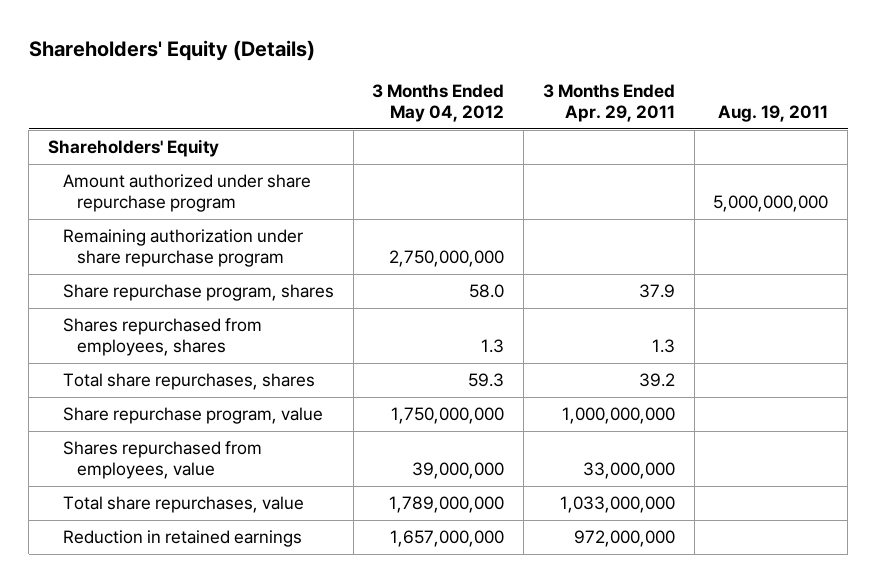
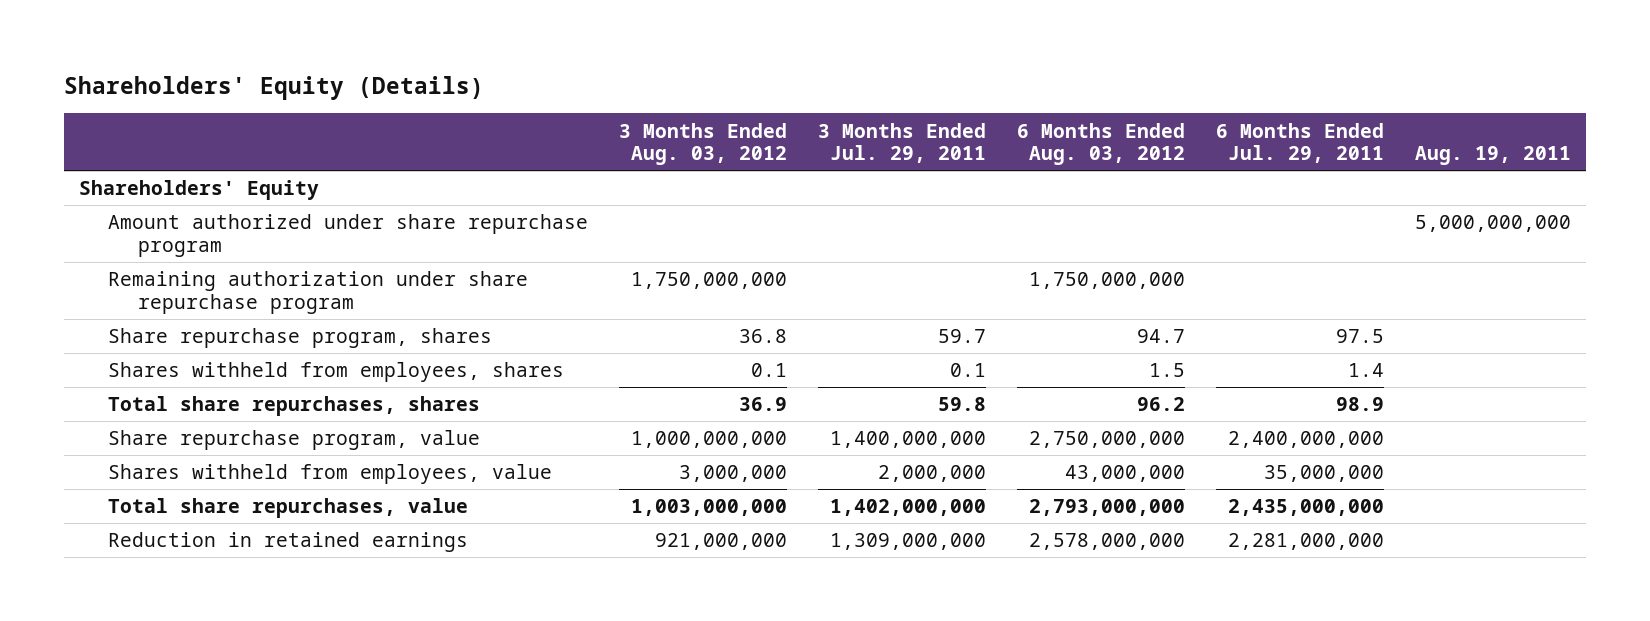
[372,84,505,122] 3 Months Ended May 04, 2012 -> none
[542,84,675,122] 3 Months Ended Apr. 29, 2011 -> none
none -> [619,122,788,166] 3 Months Ended Aug. 03, 2012
none -> [818,122,987,164] 3 Months Ended Jul. 29, 2011
none -> [1017,122,1186,166] 6 Months Ended Aug. 03, 2012
none -> [1216,122,1385,164] 6 Months Ended Jul. 29, 2011
[62,318,262,356] Shares repurchased from employees, shares -> [108,362,565,383] Shares withheld from employees, shares
[62,441,262,479] Shares repurchased from employees, value -> [108,464,553,485] Shares withheld from employees, value

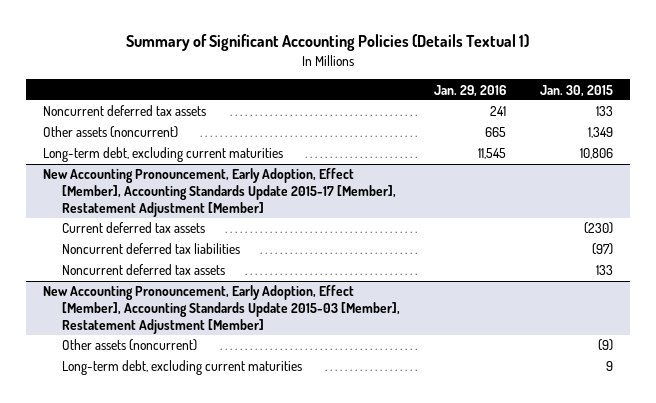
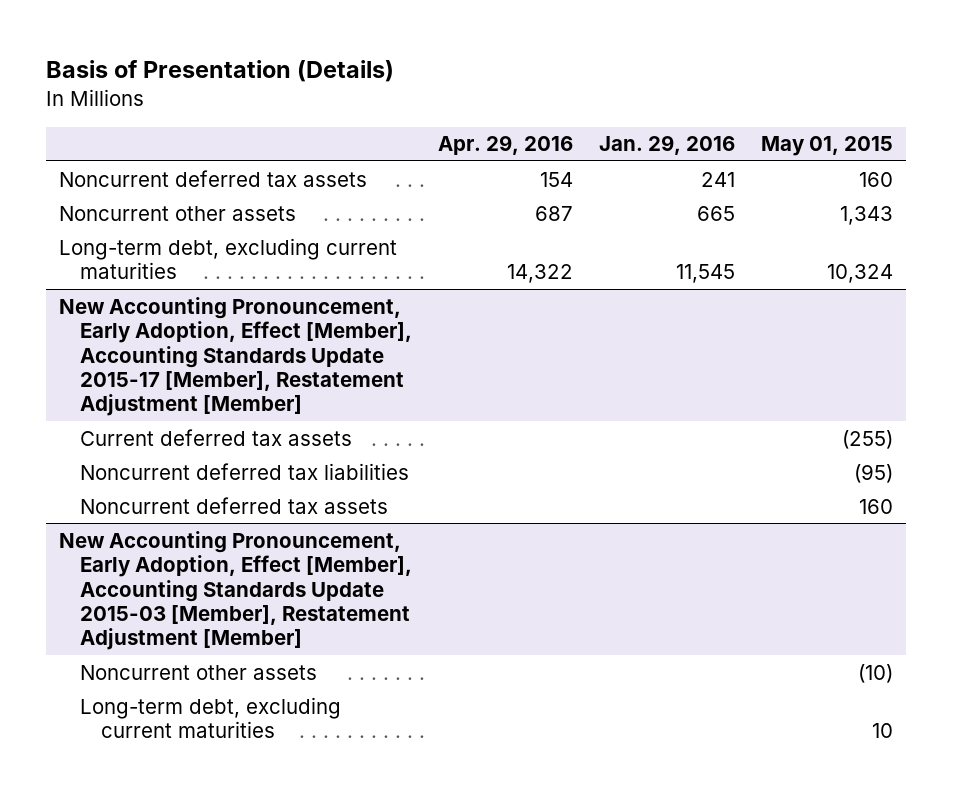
[125,33,529,51] Summary of Significant Accounting Policies (Details Textual 1) -> [46,60,395,83] Basis of Presentation (Details)
[540,84,614,97] Jan. 30, 2015 -> none
none -> [438,135,574,156] Apr. 29, 2016
none -> [761,136,894,157] May 01, 2015
[42,126,178,139] Other assets (noncurrent) -> [59,205,297,221] Noncurrent other assets
[62,339,198,352] Other assets (noncurrent) -> [80,664,318,680] Noncurrent other assets

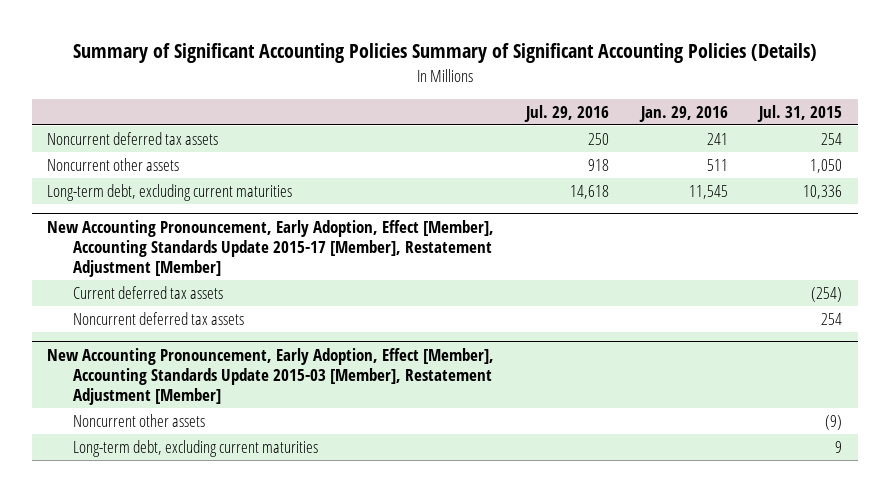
[46,60,395,83] Basis of Presentation (Details) -> [72,43,817,64] Summary of Significant Accounting Policies Summary of Significant Accounting Policies (Details)
[438,135,574,156] Apr. 29, 2016 -> none
[761,136,894,157] May 01, 2015 -> none
none -> [524,104,610,122] Jul. 29, 2016
none -> [757,104,843,122] Jul. 31, 2015
[697,205,736,221] 665 -> [706,159,728,172] 511
[80,462,410,480] Noncurrent deferred tax liabilities -> none

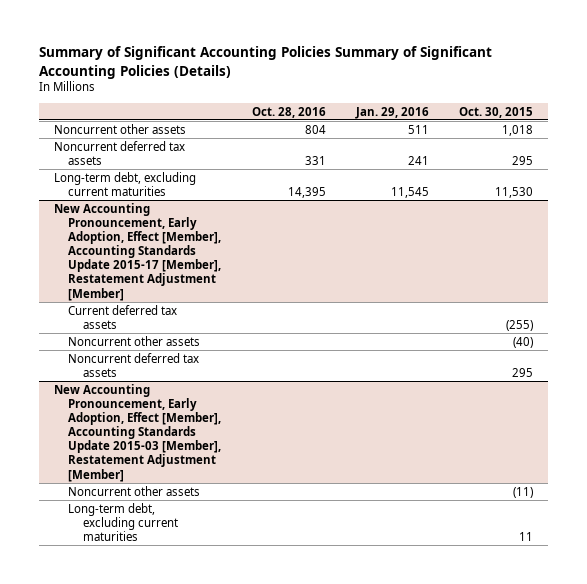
[524,104,610,122] Jul. 29, 2016 -> none
[757,104,843,122] Jul. 31, 2015 -> none
none -> [251,106,326,118] Oct. 28, 2016
none -> [458,106,533,118] Oct. 30, 2015
[47,132,219,146] Noncurrent deferred tax assets -> [54,140,186,165] Noncurrent deferred tax assets
none -> [68,335,201,346] Noncurrent other assets

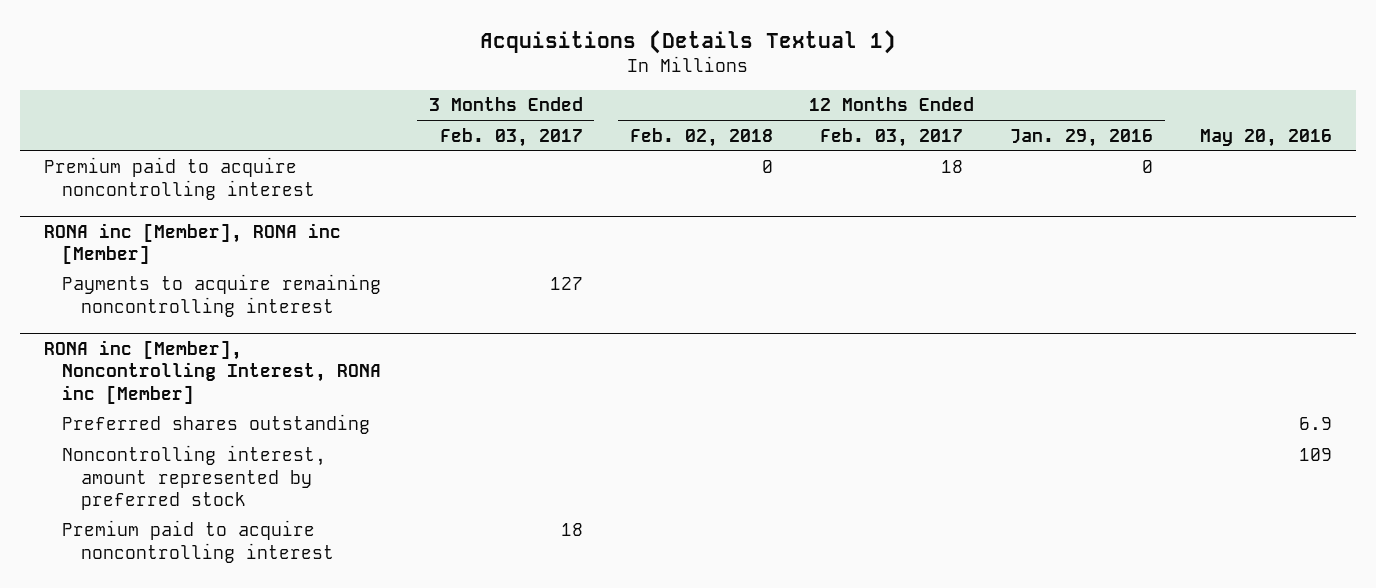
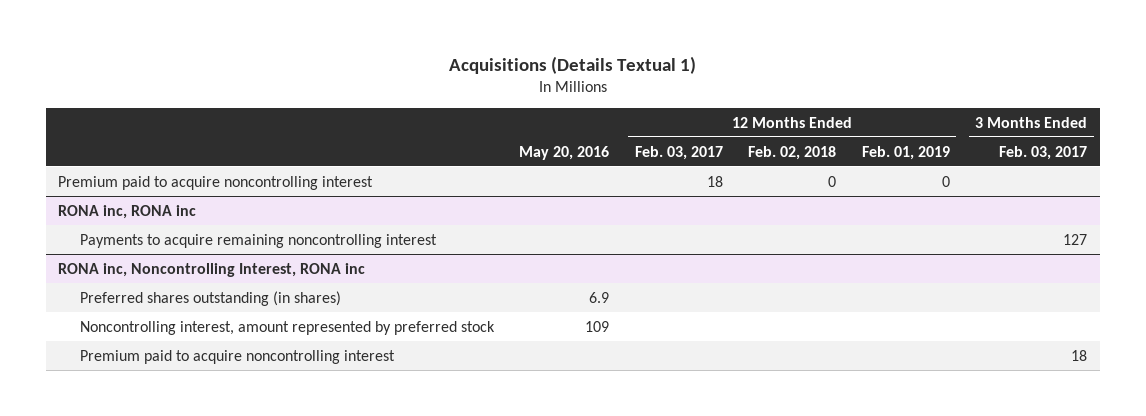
[1010,128,1154,147] Jan. 29, 2016 -> none
none -> [861,145,950,160] Feb. 01, 2019
[43,222,341,265] RONA inc [Member], RONA inc [Member] -> [58,204,197,219] RONA inc, RONA inc
[43,339,382,404] RONA inc [Member], Noncontrolling Interest, RONA inc [Member] -> [58,262,366,277] RONA inc, Noncontrolling Interest, RONA inc
[62,414,371,435] Preferred shares outstanding -> [79,290,341,306] Preferred shares outstanding (in shares)

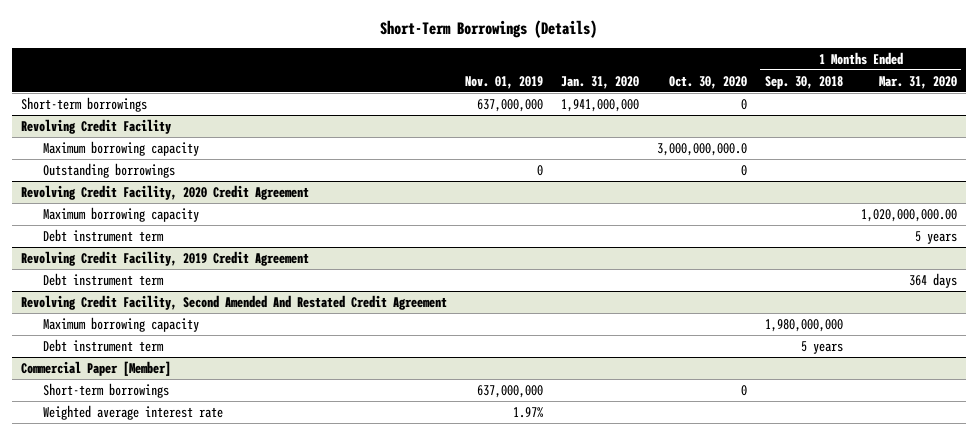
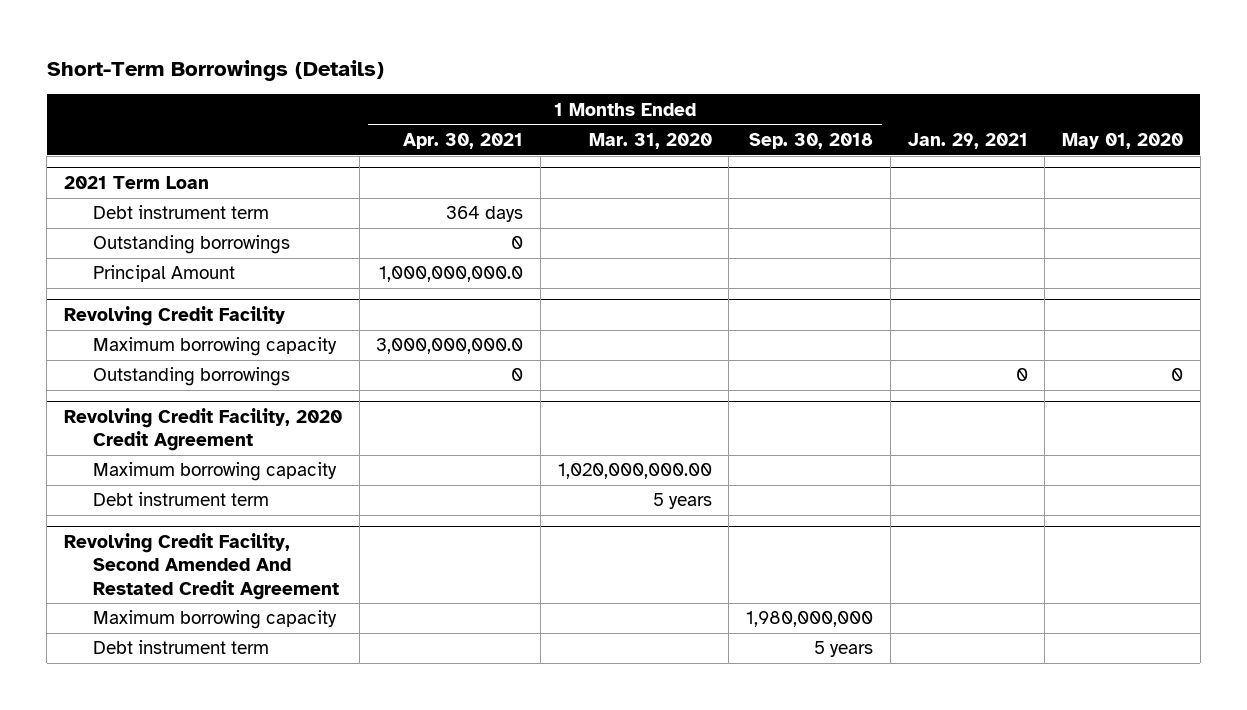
[464,75,543,89] Nov. 01, 2019 -> none
[560,75,639,89] Jan. 31, 2020 -> none
[668,75,747,89] Oct. 30, 2020 -> none
none -> [403,132,524,149] Apr. 30, 2021
none -> [907,132,1028,149] Jan. 29, 2021
none -> [1062,132,1184,149] May 01, 2020
[20,96,147,112] Short-term borrowings -> none
none -> [63,176,209,190] 2021 Term Loan
none -> [92,205,269,220] Debt instrument term
none -> [92,235,290,255] Outstanding borrowings
none -> [92,265,235,283] Principal Amount
[20,250,309,266] Revolving Credit Facility, 2019 Credit Agreement -> none
[42,272,164,286] Debt instrument term -> none
[20,360,171,376] Commercial Paper [Member] -> none
[42,382,169,398] Short-term borrowings -> none
[42,404,223,420] Weighted average interest rate -> none

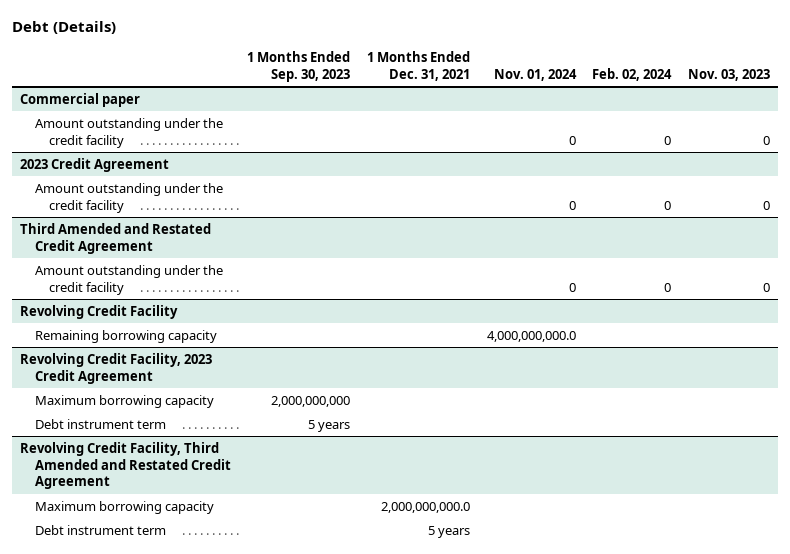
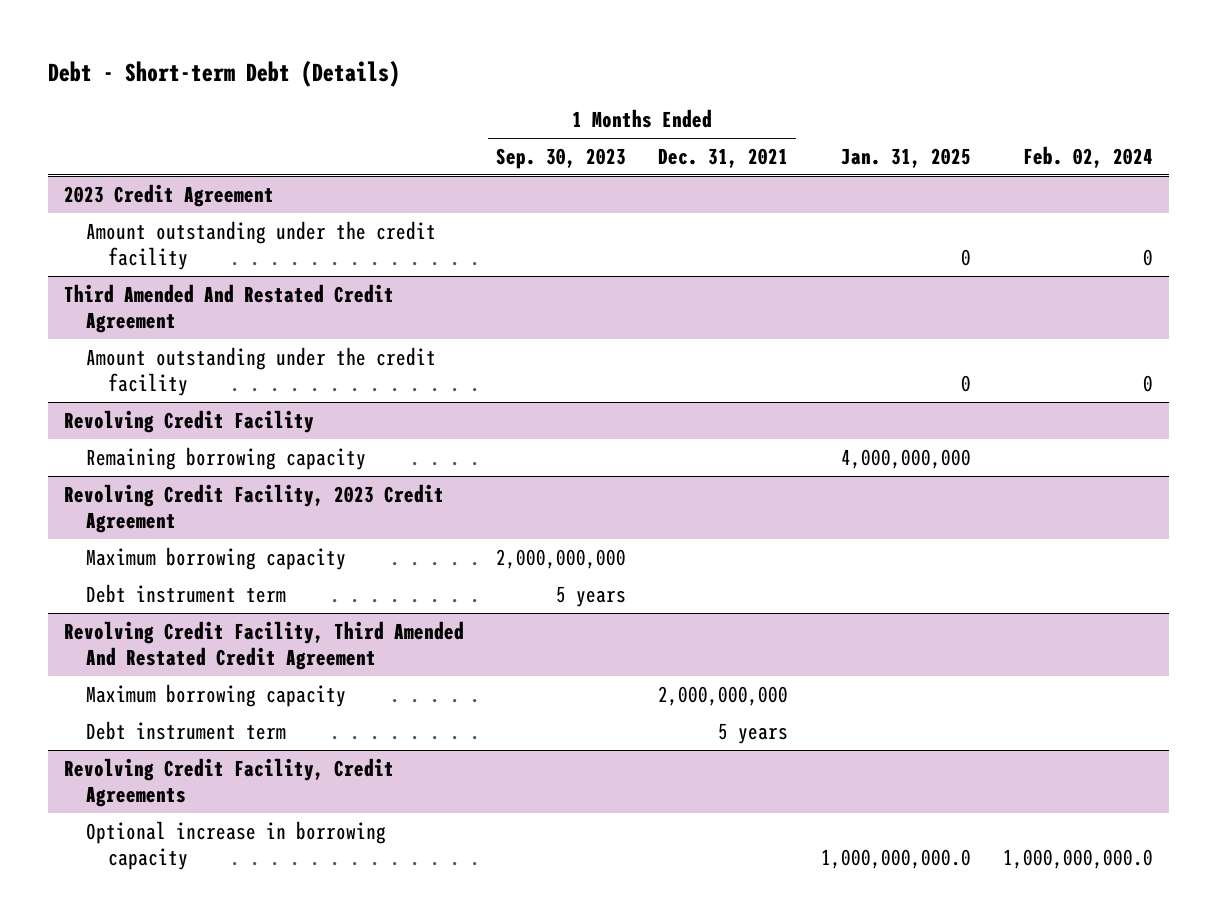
[12,21,117,35] Debt (Details) -> [47,59,400,87] Debt - Short-term Debt (Details)
[493,68,577,81] Nov. 01, 2024 -> none
[688,68,771,81] Nov. 03, 2023 -> none
none -> [840,148,971,169] Jan. 31, 2025
[20,92,141,107] Commercial paper -> none
[34,117,223,148] Amount outstanding under the credit facility -> none
[20,222,212,254] Third Amended and Restated Credit Agreement -> [63,283,394,333] Third Amended And Restated Credit Agreement
[20,441,231,490] Revolving Credit Facility, Third Amended and Restated Credit Agreement -> [63,620,464,670] Revolving Credit Facility, Third Amended And Restated Credit Agreement
[380,501,470,513] 2,000,000,000.0 -> [658,685,789,706] 2,000,000,000
none -> [63,757,394,807] Revolving Credit Facility, Credit Agreements
none -> [85,820,386,870] Optional increase in borrowing capacity

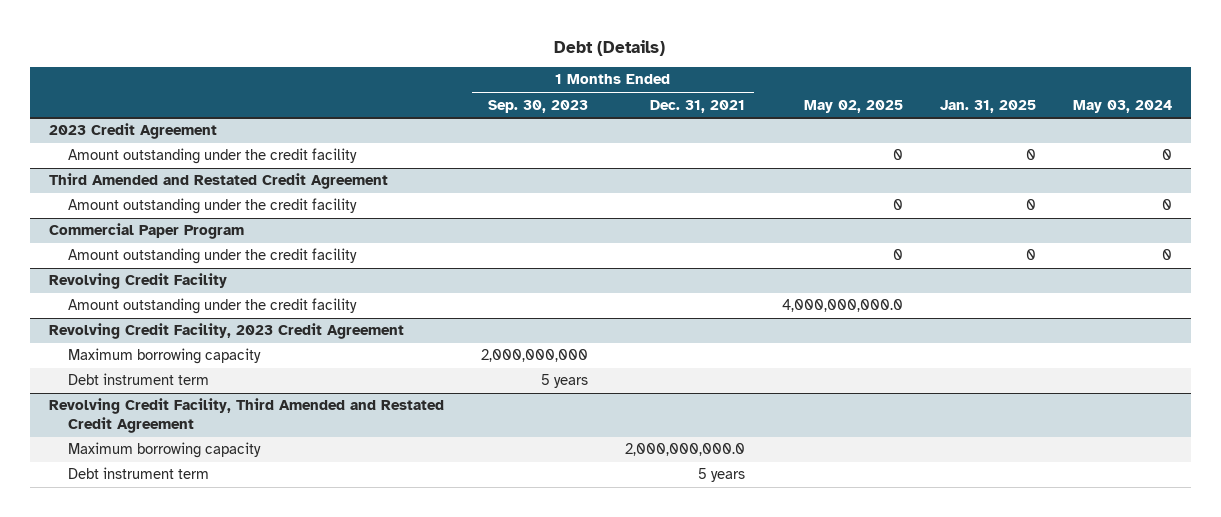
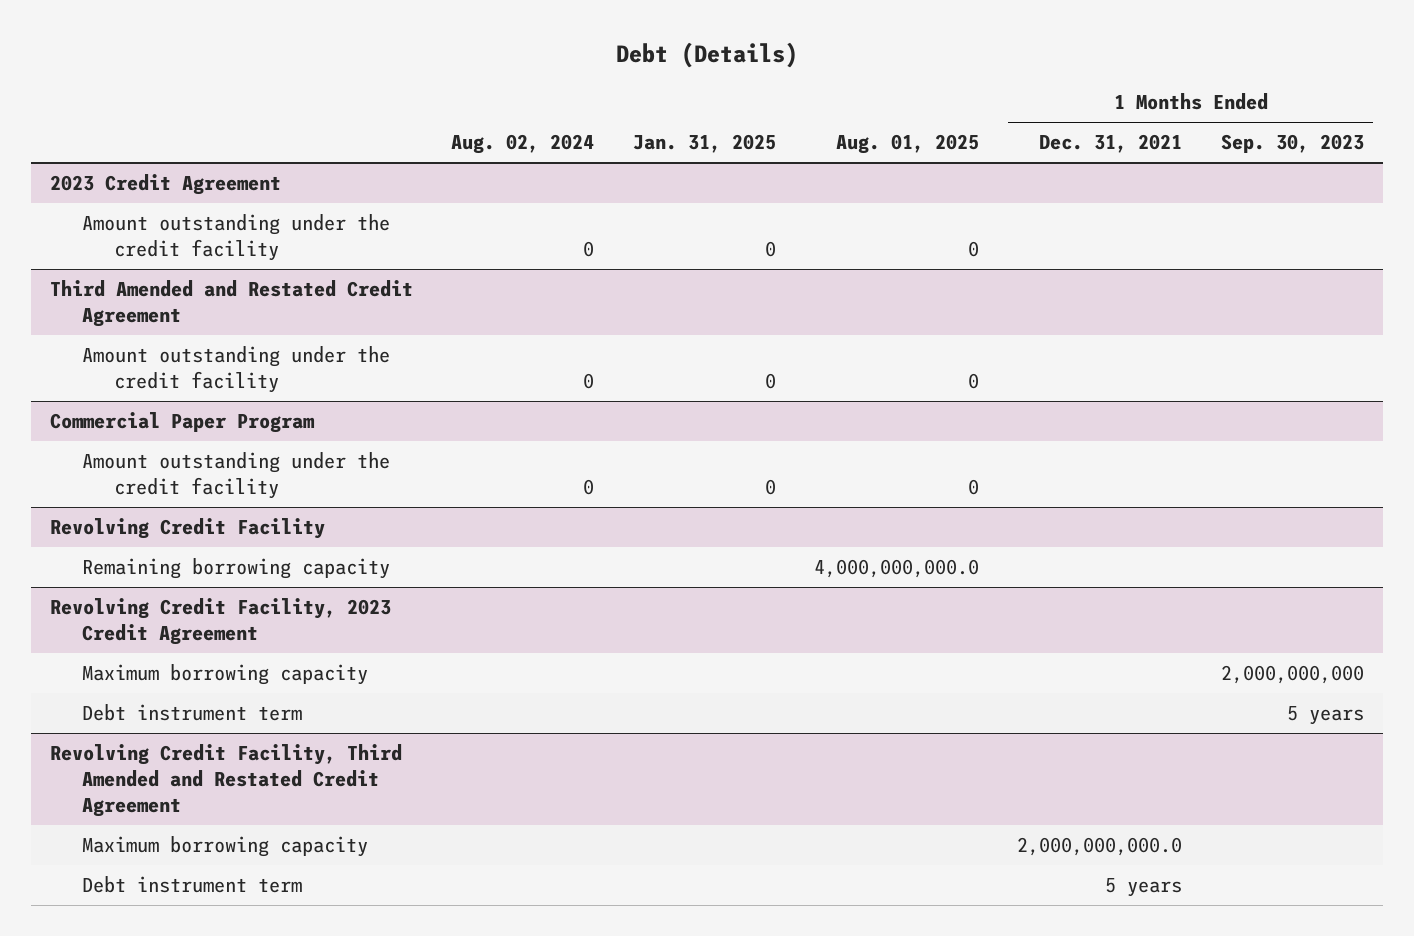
[804,99,904,113] May 02, 2025 -> none
[1073,99,1173,113] May 03, 2024 -> none
none -> [451,134,595,155] Aug. 02, 2024
none -> [836,134,980,155] Aug. 01, 2025
[68,298,358,315] Amount outstanding under the credit facility -> [82,558,391,580] Remaining borrowing capacity

